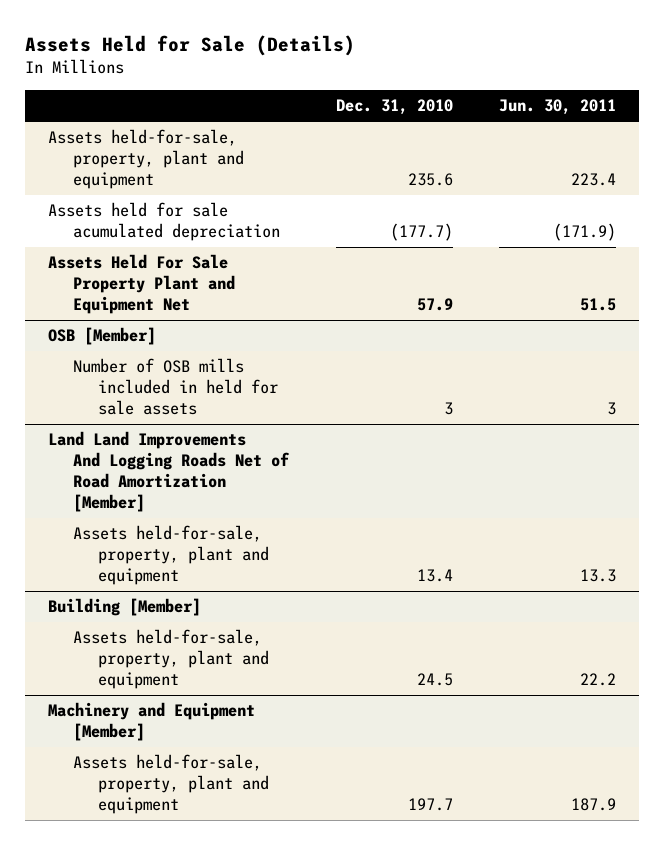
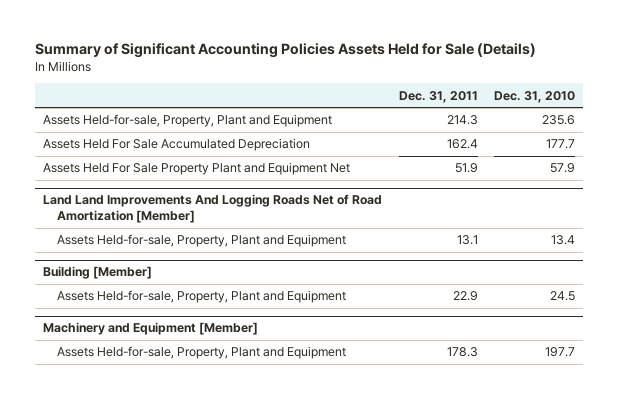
[24,34,355,56] Assets Held for Sale (Details) -> [34,43,536,59] Summary of Significant Accounting Policies Assets Held for Sale (Details)
[499,99,617,116] Jun. 30, 2011 -> none
none -> [398,90,478,103] Dec. 31, 2011
[48,129,245,190] Assets held-for-sale, property, plant and equipment -> [43,114,333,128] Assets Held-for-sale, Property, Plant and Equipment
[48,202,281,242] Assets held for sale acumulated depreciation -> [43,138,311,152] Assets Held For Sale Accumulated Depreciation
[389,223,453,242] (177.7) -> [546,139,576,150] 177.7
[48,327,157,346] OSB [Member] -> none
[73,358,279,416] Number of OSB mills included in held for sale assets -> none
[73,525,270,586] Assets held-for-sale, property, plant and equipment -> [56,234,346,248] Assets Held-for-sale, Property, Plant and Equipment
[73,629,270,690] Assets held-for-sale, property, plant and equipment -> [56,290,346,304] Assets Held-for-sale, Property, Plant and Equipment
[73,754,270,815] Assets held-for-sale, property, plant and equipment -> [56,346,346,360] Assets Held-for-sale, Property, Plant and Equipment

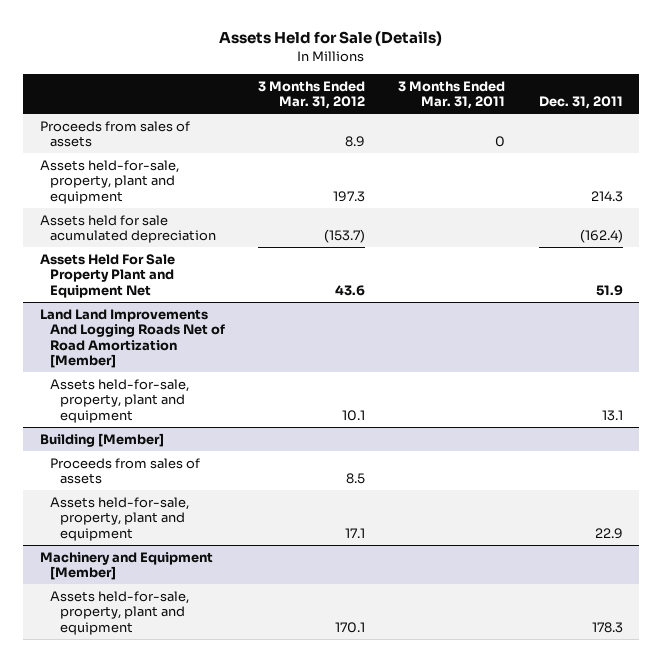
[34,43,536,59] Summary of Significant Accounting Policies Assets Held for Sale (Details) -> [219,31,443,47] Assets Held for Sale (Details)
[494,90,576,103] Dec. 31, 2010 -> none
none -> [258,80,366,110] 3 Months Ended Mar. 31, 2012
none -> [398,80,506,110] 3 Months Ended Mar. 31, 2011
none -> [39,120,190,148] Proceeds from sales of assets
[43,114,333,128] Assets Held-for-sale, Property, Plant and Equipment -> [39,159,179,204] Assets held-for-sale, property, plant and equipment
[43,138,311,152] Assets Held For Sale Accumulated Depreciation -> [39,214,216,244] Assets held for sale acumulated depreciation
[446,139,478,150] 162.4 -> [579,229,623,244] (162.4)
[56,234,346,248] Assets Held-for-sale, Property, Plant and Equipment -> [49,378,189,423] Assets held-for-sale, property, plant and equipment
none -> [49,457,200,485] Proceeds from sales of assets
[56,290,346,304] Assets Held-for-sale, Property, Plant and Equipment -> [49,496,189,541] Assets held-for-sale, property, plant and equipment
[56,346,346,360] Assets Held-for-sale, Property, Plant and Equipment -> [49,590,189,635] Assets held-for-sale, property, plant and equipment

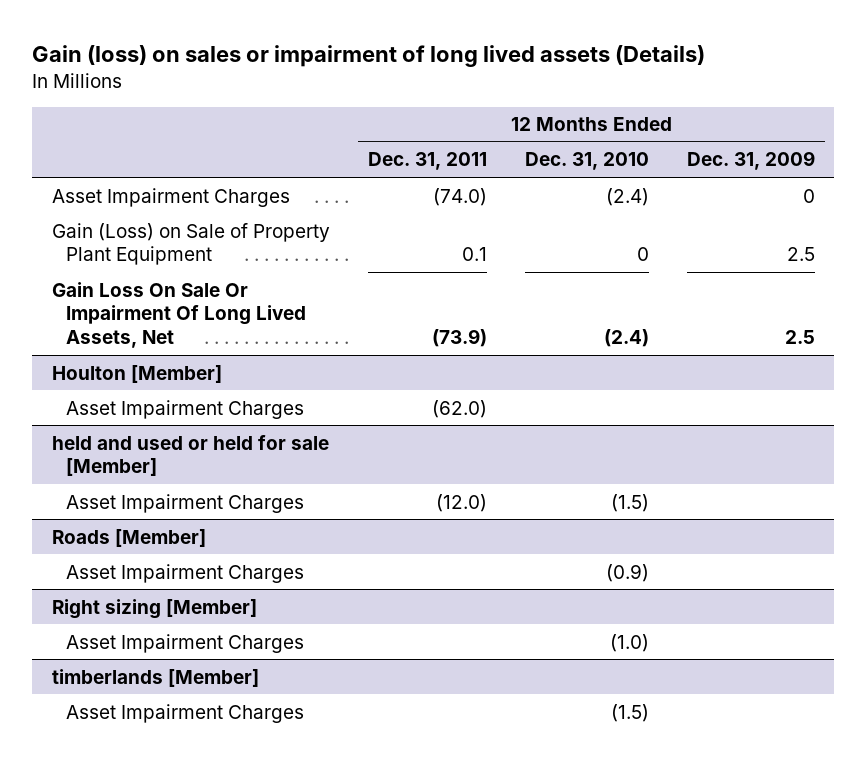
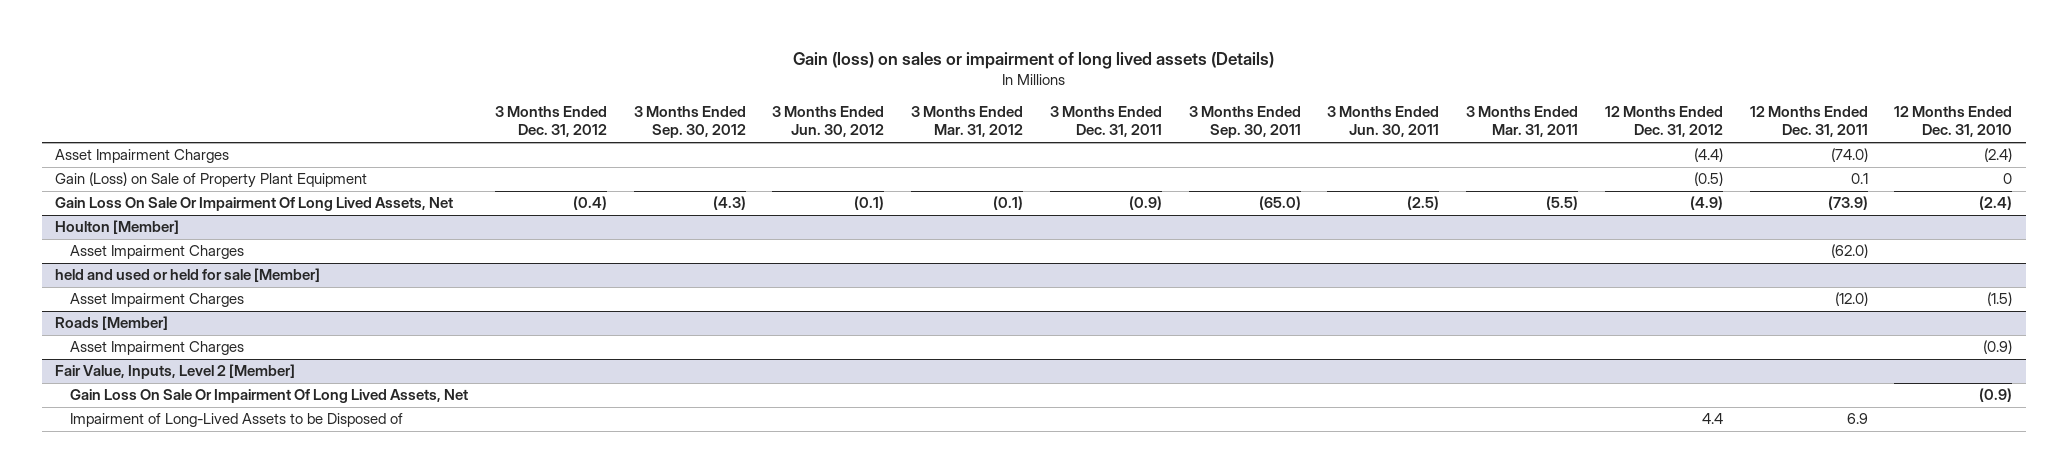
[687,151,816,171] Dec. 31, 2009 -> none
none -> [494,106,607,138] 3 Months Ended Dec. 31, 2012
none -> [633,106,746,139] 3 Months Ended Sep. 30, 2012
none -> [772,106,885,138] 3 Months Ended Jun. 30, 2012
none -> [911,106,1024,138] 3 Months Ended Mar. 31, 2012
none -> [1049,106,1162,138] 3 Months Ended Dec. 31, 2011
none -> [1188,106,1301,139] 3 Months Ended Sep. 30, 2011
none -> [1327,106,1440,138] 3 Months Ended Jun. 30, 2011
none -> [1466,106,1579,138] 3 Months Ended Mar. 31, 2011
none -> [1604,106,1723,138] 12 Months Ended Dec. 31, 2012
[51,598,257,619] Right sizing [Member] -> none
[65,633,304,653] Asset Impairment Charges -> none
[51,668,259,687] timberlands [Member] -> none
[65,703,304,723] Asset Impairment Charges -> none
none -> [55,364,296,380] Fair Value, Inputs, Level 2 [Member]
none -> [70,389,469,404] Gain Loss On Sale Or Impairment Of Long Lived Assets, Net
none -> [70,413,404,428] Impairment of Long-Lived Assets to be Disposed of

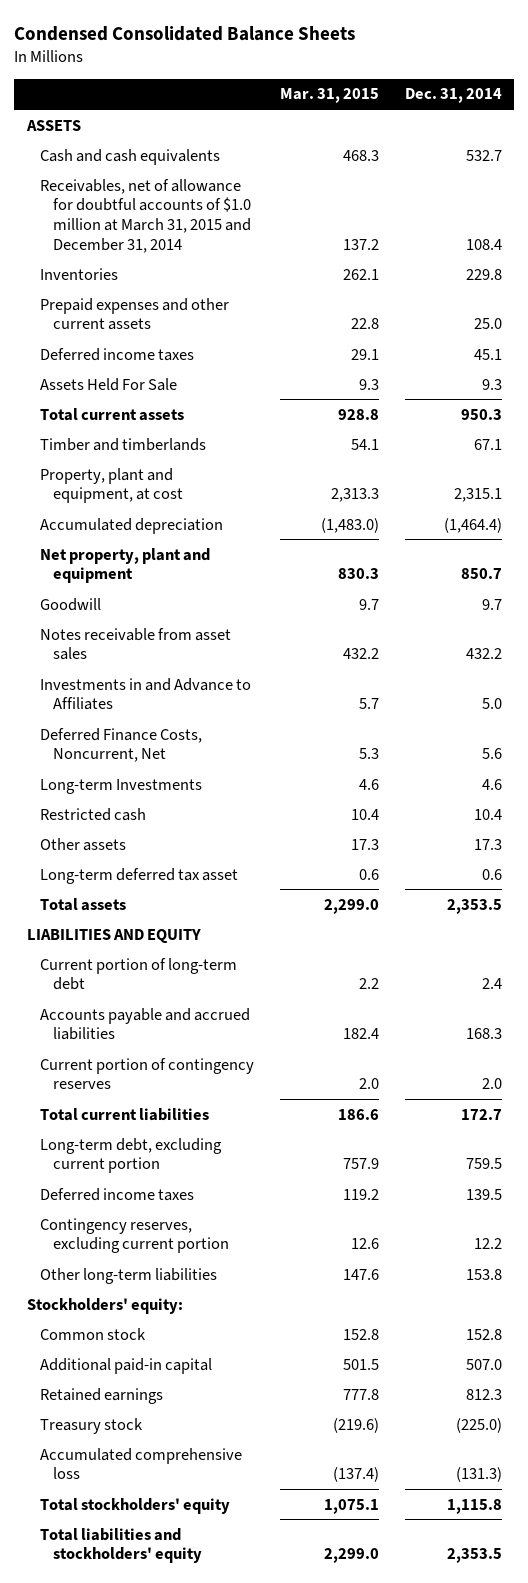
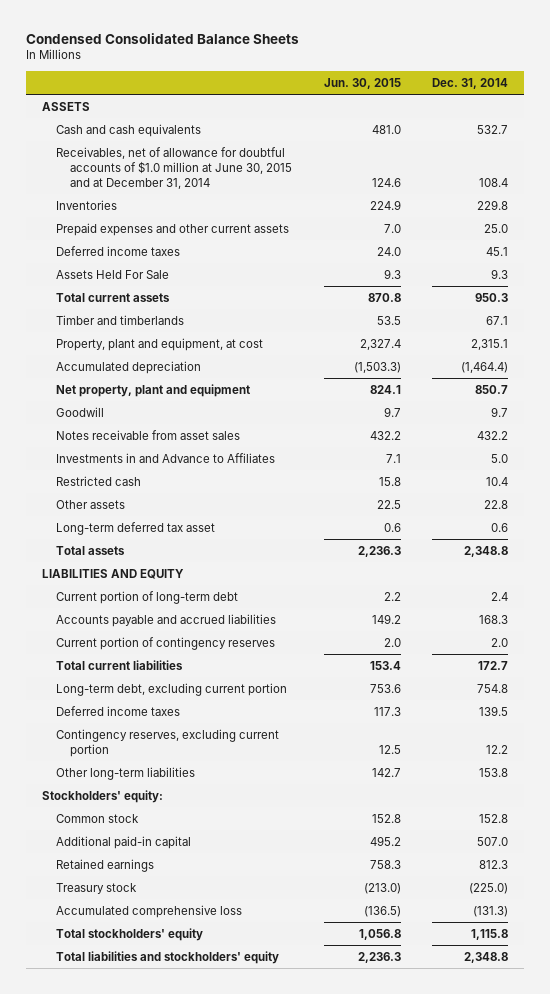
[279,88,379,104] Mar. 31, 2015 -> none
none -> [323,77,401,89] Jun. 30, 2015
[40,178,252,253] Receivables, net of allowance for doubtful accounts of $1.0 million at March 31, 2015 and December 31, 2014 -> [55,146,292,189] Receivables, net of allowance for doubtful accounts of $1.0 million at June 30, 2015 and at December 31, 2014
[40,727,203,763] Deferred Finance Costs, Noncurrent, Net -> none
[40,778,203,794] Long-term Investments -> none
[473,838,502,850] 17.3 -> [484,499,509,509] 22.8
[446,898,502,914] 2,353.5 -> [464,545,509,557] 2,348.8
[465,1158,502,1170] 759.5 -> [477,683,509,693] 754.8
[446,1548,502,1564] 2,353.5 -> [464,951,509,963] 2,348.8

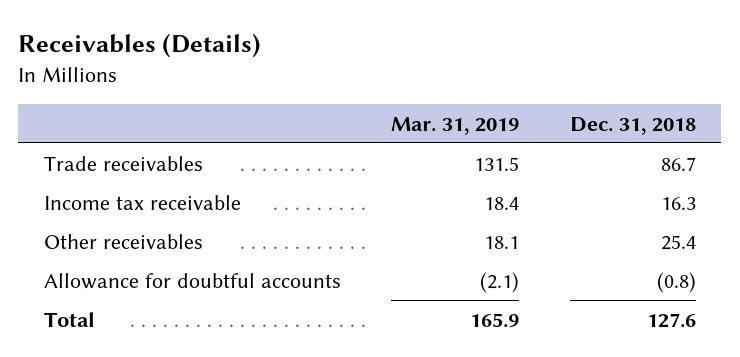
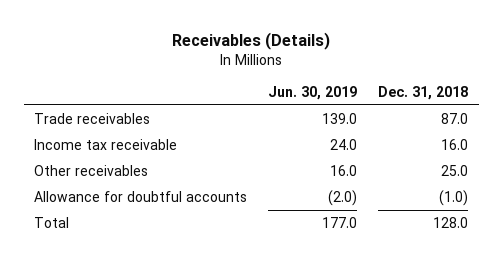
[391,116,520,135] Mar. 31, 2019 -> none
none -> [268,85,358,100] Jun. 30, 2019
[661,156,697,171] 86.7 -> [441,112,469,124] 87.0
[661,196,697,210] 16.3 -> [441,138,469,150] 16.0
[661,234,697,250] 25.4 -> [441,164,469,176] 25.0
[657,271,697,293] (0.8) -> [439,189,469,206] (1.0)
[647,312,697,328] 127.6 -> [433,216,469,228] 128.0

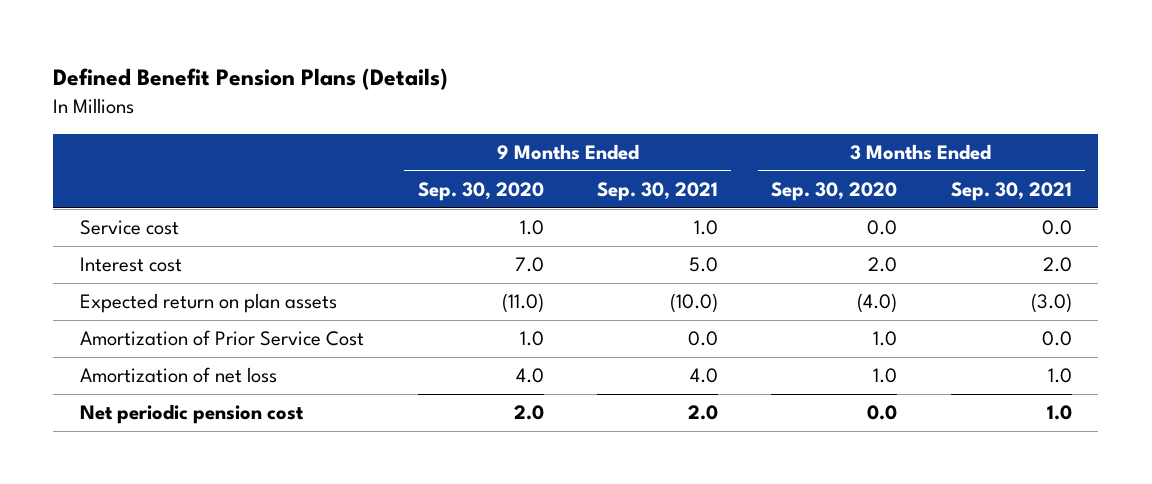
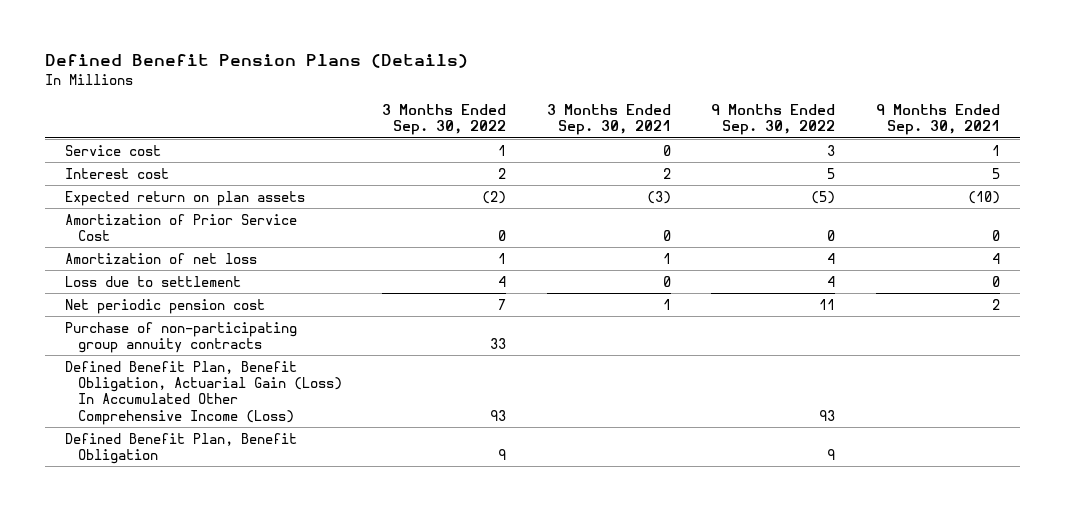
[417,181,544,201] Sep. 30, 2020 -> none
[771,181,898,201] Sep. 30, 2020 -> none
none -> [382,104,507,136] 3 Months Ended Sep. 30, 2022
none -> [711,104,836,136] 9 Months Ended Sep. 30, 2022
[693,220,718,236] 1.0 -> [992,144,1001,156] 1
[1041,220,1072,236] 0.0 -> [662,144,671,156] 0
[688,257,718,273] 5.0 -> [992,167,1001,179] 5
[1042,257,1072,273] 2.0 -> [662,167,671,179] 2
[669,293,718,314] (10.0) -> [968,190,1001,204] (10)
[1030,293,1072,314] (3.0) -> [646,190,671,204] (3)
[687,331,718,347] 0.0 -> [992,229,1001,241] 0
[1041,331,1072,347] 0.0 -> [662,229,671,241] 0
[689,368,718,384] 4.0 -> [992,252,1001,264] 4
[1047,368,1072,384] 1.0 -> [662,252,671,264] 1
none -> [65,275,242,287] Loss due to settlement
[687,405,718,421] 2.0 -> [992,298,1001,310] 2
[1046,405,1072,421] 1.0 -> [662,298,671,310] 1
none -> [65,321,298,353] Purchase of non-participating group annuity contracts
none -> [65,360,342,425] Defined Benefit Plan, Benefit Obligation, Actuarial Gain (Loss) In Accumulated Other Comprehensive Income (Loss)
none -> [65,432,298,464] Defined Benefit Plan, Benefit Obligation

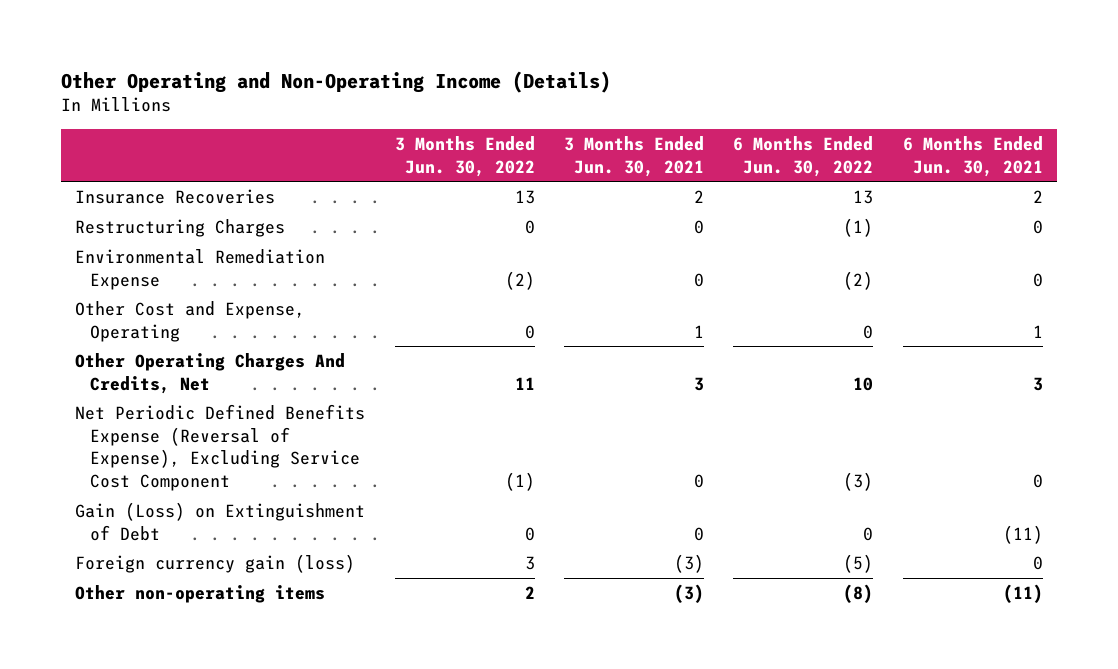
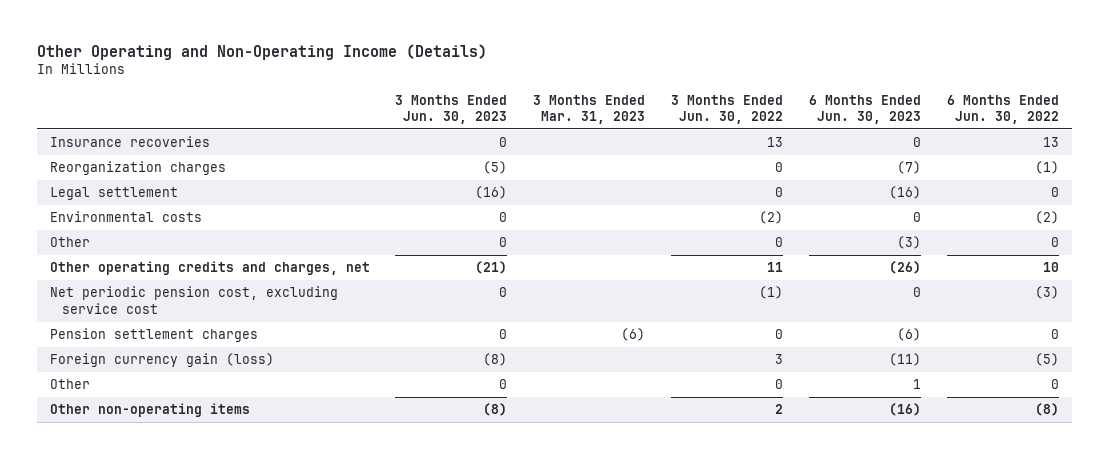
[563,135,704,177] 3 Months Ended Jun. 30, 2021 -> none
[902,135,1043,177] 6 Months Ended Jun. 30, 2021 -> none
none -> [395,94,508,125] 3 Months Ended Jun. 30, 2023
none -> [533,94,646,125] 3 Months Ended Mar. 31, 2023
none -> [808,94,921,125] 6 Months Ended Jun. 30, 2023
[75,300,306,342] Other Cost and Expense, Operating -> none
[75,501,366,541] Gain (Loss) on Extinguishment of Debt -> none
[75,188,276,204] Insurance Recoveries -> [49,136,210,148] Insurance recoveries
[75,218,286,237] Restructuring Charges -> [49,161,226,176] Reorganization charges
none -> [49,187,178,201] Legal settlement
[75,248,326,290] Environmental Remediation Expense -> [49,211,202,223] Environmental costs
none -> [49,237,90,248] Other
[75,352,346,394] Other Operating Charges And Credits, Net -> [49,261,370,276] Other operating credits and charges, net
[75,403,366,492] Net Periodic Defined Benefits Expense (Reversal of Expense), Excluding Service Cost Component -> [49,286,338,314] Net periodic pension cost, excluding service cost
none -> [49,328,258,343] Pension settlement charges
none -> [49,379,90,390] Other

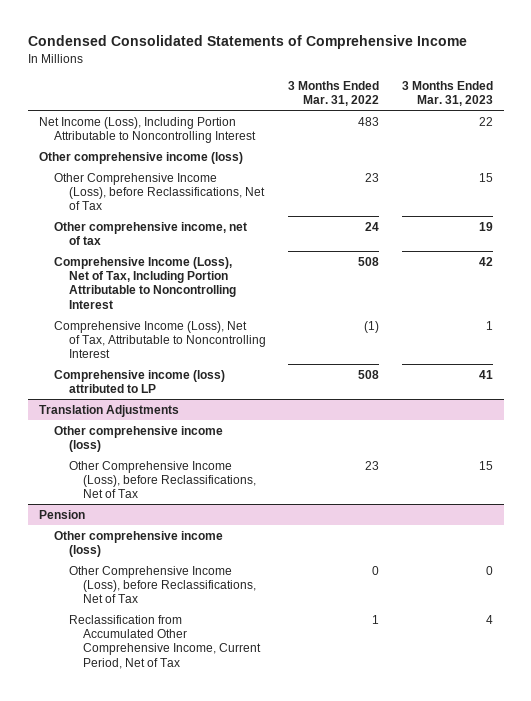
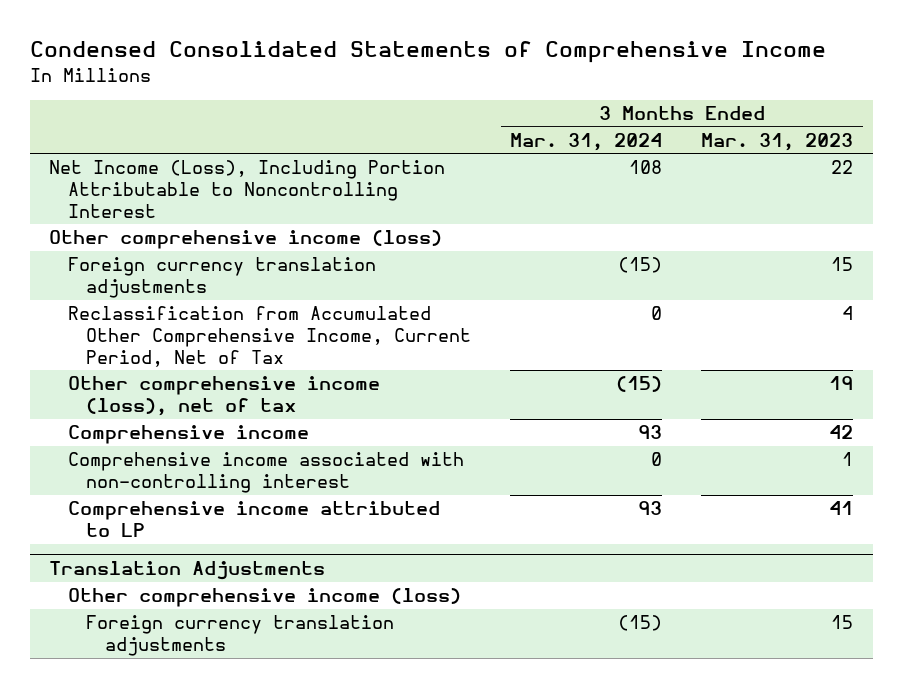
[288,80,380,106] 3 Months Ended Mar. 31, 2022 -> none
none -> [510,132,663,151] Mar. 31, 2024
[53,172,265,211] Other Comprehensive Income (Loss), before Reclassifications, Net of Tax -> [67,257,376,299] Foreign currency translation adjustments
none -> [67,306,472,367] Reclassification from Accumulated Other Comprehensive Income, Current Period, Net of Tax
[53,221,247,245] Other comprehensive income, net of tax -> [67,376,380,417] Other comprehensive income (loss), net of tax
[53,256,236,309] Comprehensive Income (Loss), Net of Tax, Including Portion Attributable to Noncontrolling Interest -> [67,425,309,445] Comprehensive income
[53,320,266,359] Comprehensive Income (Loss), Net of Tax, Attributable to Noncontrolling Interest -> [67,452,464,494] Comprehensive income associated with non-controlling interest
[53,369,225,393] Comprehensive income (loss) attributed to LP -> [67,501,440,538] Comprehensive income attributed to LP
[38,509,85,519] Pension -> none
[53,530,223,557] Other comprehensive income (loss) -> none
[68,565,257,604] Other Comprehensive Income (Loss), before Reclassifications, Net of Tax -> none
[68,614,262,669] Reclassification from Accumulated Other Comprehensive Income, Current Period, Net of Tax -> none
[68,460,257,499] Other Comprehensive Income (Loss), before Reclassifications, Net of Tax -> [86,615,395,657] Foreign currency translation adjustments

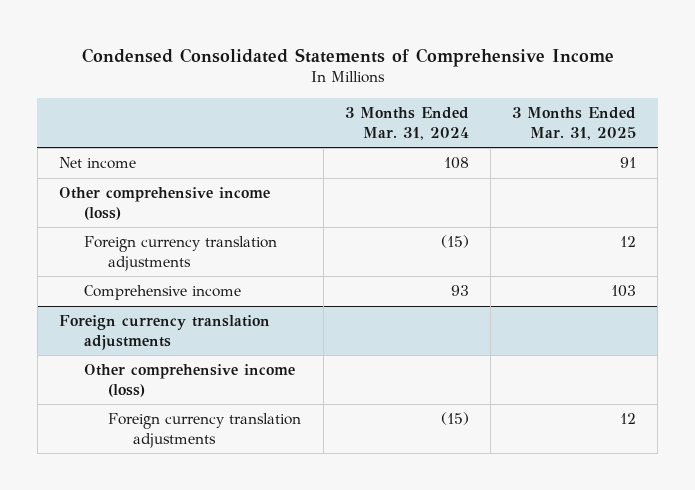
[701,132,854,151] Mar. 31, 2023 -> none
none -> [512,107,637,140] 3 Months Ended Mar. 31, 2025
[49,160,446,218] Net Income (Loss), Including Portion Attributable to Noncontrolling Interest -> [59,157,137,170] Net income
[67,306,472,367] Reclassification from Accumulated Other Comprehensive Income, Current Period, Net of Tax -> none
[67,376,380,417] Other comprehensive income (loss), net of tax -> none
[67,452,464,494] Comprehensive income associated with non-controlling interest -> none
[67,501,440,538] Comprehensive income attributed to LP -> none
[49,561,326,581] Translation Adjustments -> [59,315,271,350] Foreign currency translation adjustments

